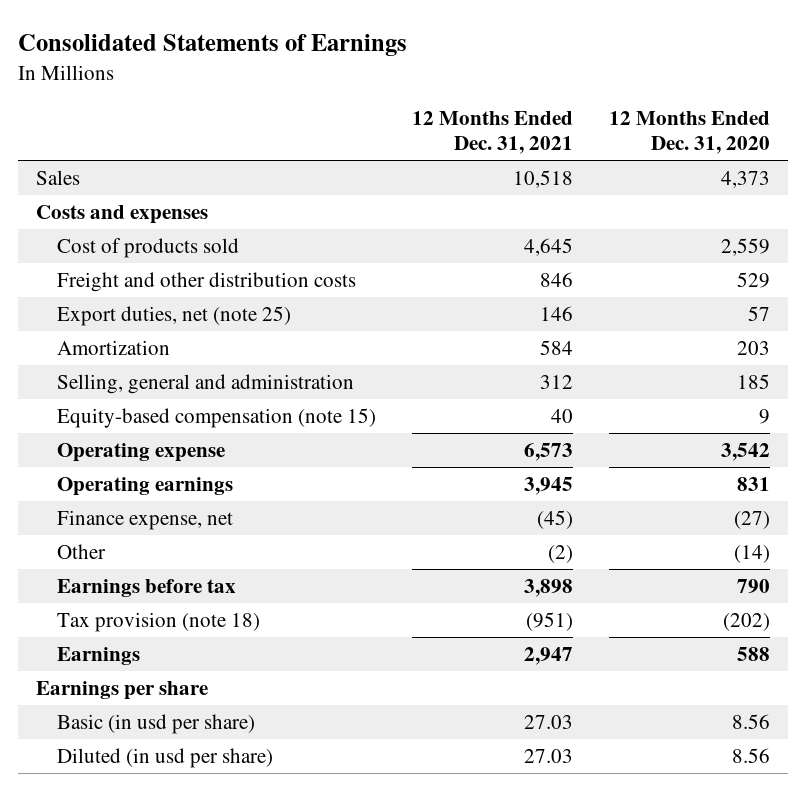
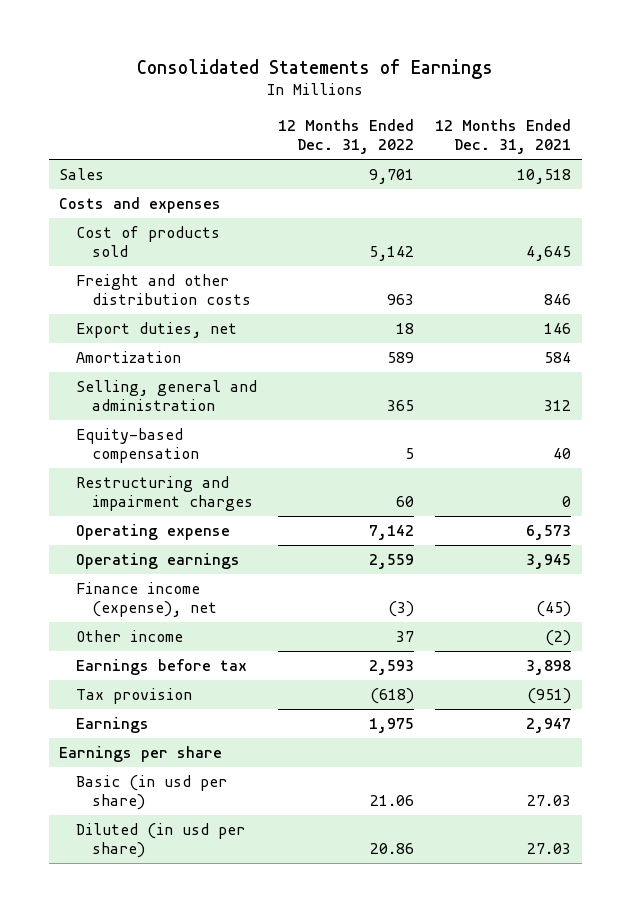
[609,110,771,155] 12 Months Ended Dec. 31, 2020 -> none
none -> [278,119,415,155] 12 Months Ended Dec. 31, 2022
[56,305,291,326] Export duties, net (note 25) -> [75,322,237,339] Export duties, net
[56,407,376,428] Equity-based compensation (note 15) -> [75,428,199,463] Equity-based compensation
none -> [75,476,253,511] Restructuring and impairment charges
[56,509,233,530] Finance expense, net -> [75,582,217,617] Finance income (expense), net
[56,543,106,559] Other -> [75,630,183,643] Other income
[56,611,260,632] Tax provision (note 18) -> [75,688,192,705] Tax provision

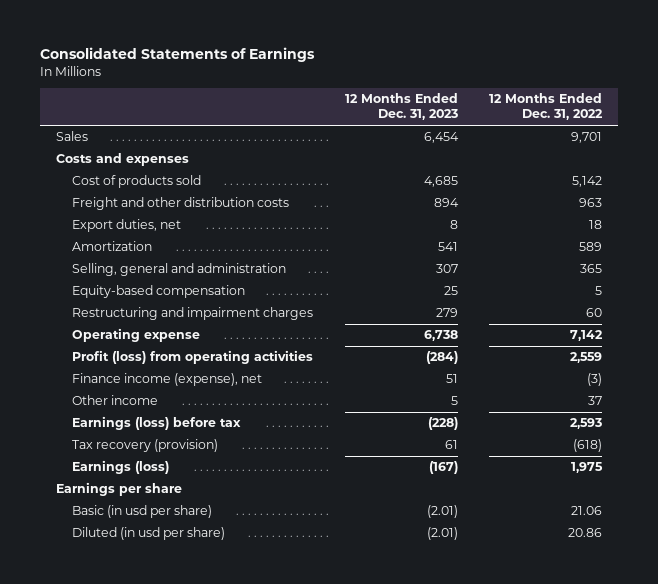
[435,119,572,155] 12 Months Ended Dec. 31, 2021 -> none
none -> [344,93,458,121] 12 Months Ended Dec. 31, 2023
[75,553,240,570] Operating earnings -> [72,350,314,365] Profit (loss) from operating activities
[75,659,247,676] Earnings before tax -> [72,416,242,431] Earnings (loss) before tax
[75,688,192,705] Tax provision -> [72,439,219,453] Tax recovery (provision)
[75,717,149,734] Earnings -> [72,460,170,475] Earnings (loss)

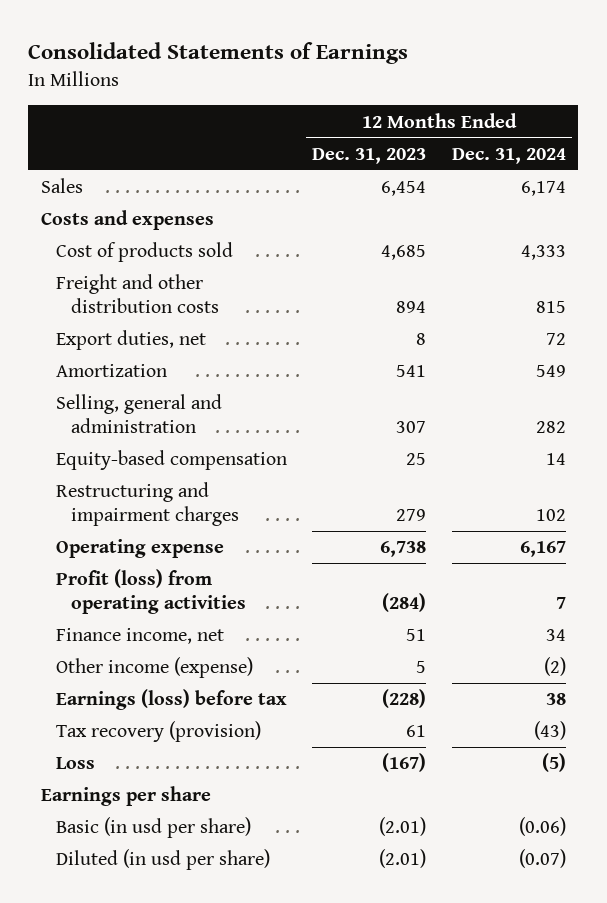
[489,93,604,121] 12 Months Ended Dec. 31, 2022 -> none
none -> [451,147,566,164] Dec. 31, 2024
[72,373,263,387] Finance income (expense), net -> [56,628,225,645] Finance income, net
[72,395,159,406] Other income -> [56,657,254,679] Other income (expense)
[72,460,170,475] Earnings (loss) -> [56,757,96,770] Loss

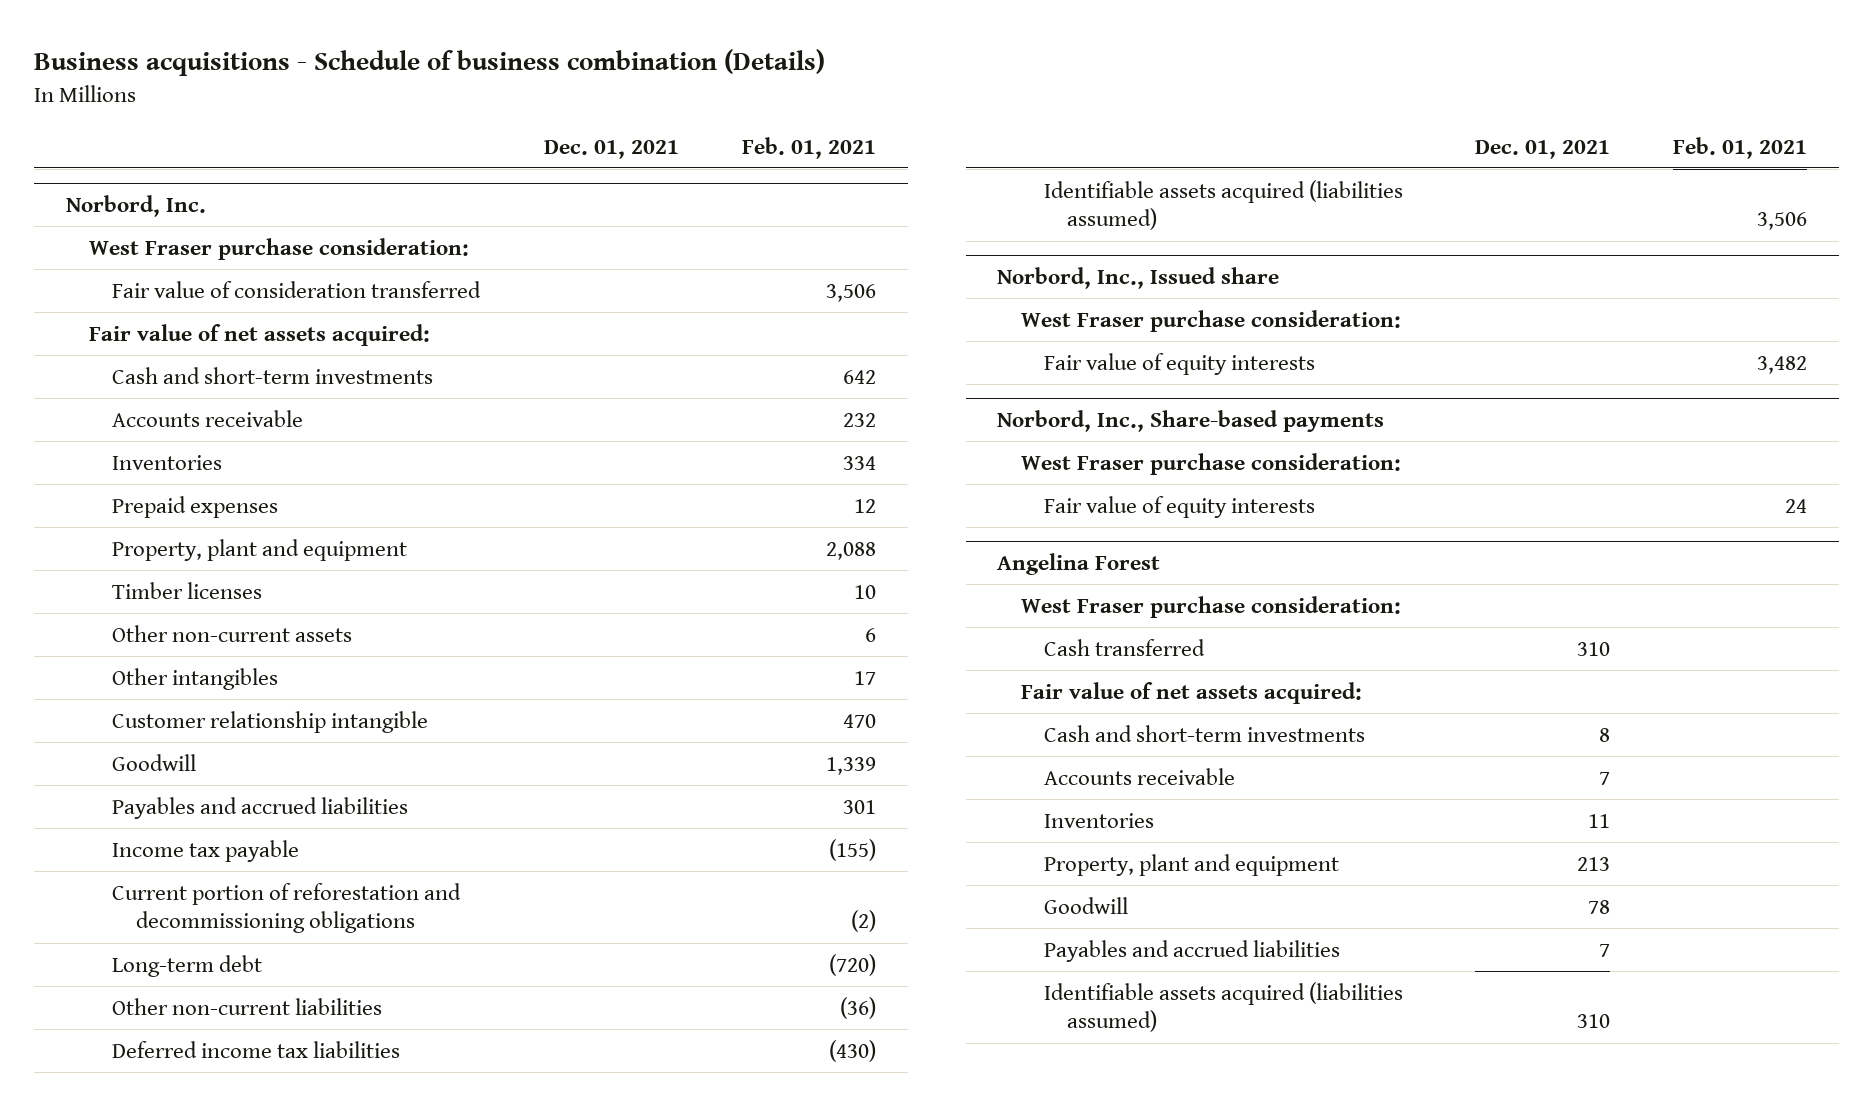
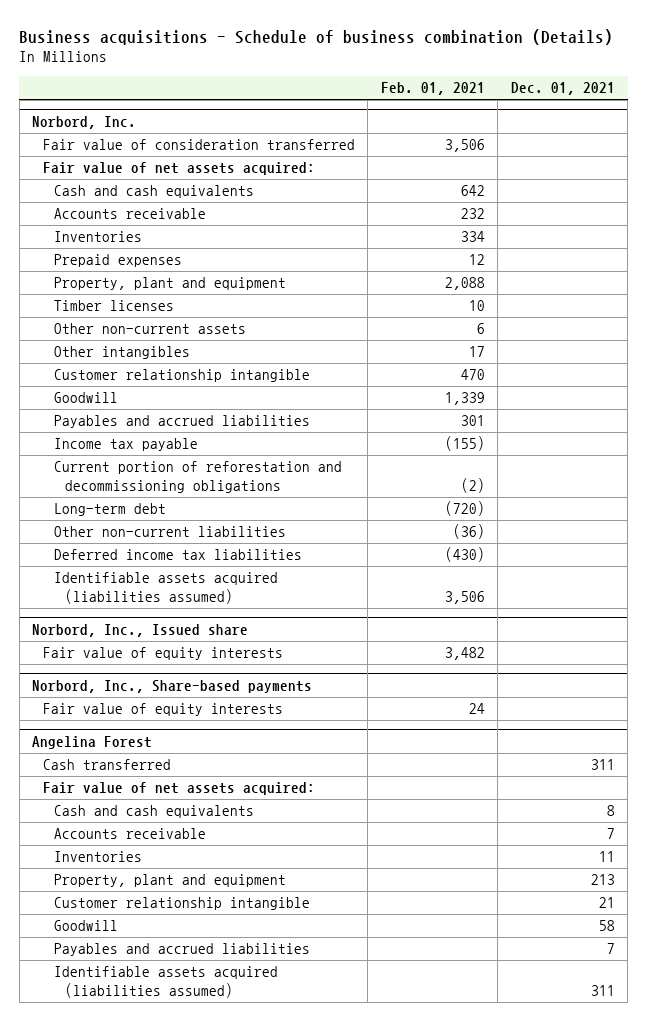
[89,237,470,260] West Fraser purchase consideration: -> none
[112,366,434,384] Cash and short-term investments -> [53,185,254,199] Cash and cash equivalents
[1020,309,1401,332] West Fraser purchase consideration: -> none
[1020,452,1401,475] West Fraser purchase consideration: -> none
[1020,595,1401,618] West Fraser purchase consideration: -> none
[1577,641,1611,656] 310 -> [590,759,615,771] 311
[1043,724,1365,742] Cash and short-term investments -> [53,805,254,819] Cash and cash equivalents
none -> [53,897,310,911] Customer relationship intangible
[1588,899,1611,914] 78 -> [598,920,615,932] 58
[1577,1014,1611,1029] 310 -> [590,984,615,996] 311

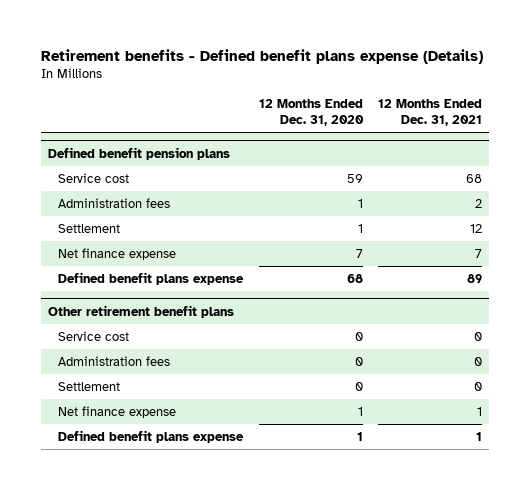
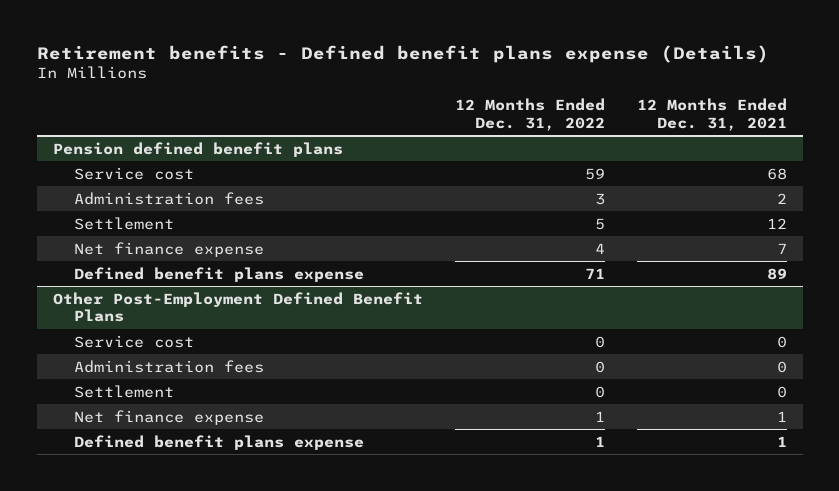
[258,99,364,126] 12 Months Ended Dec. 31, 2020 -> none
none -> [454,98,605,131] 12 Months Ended Dec. 31, 2022
[48,146,231,160] Defined benefit pension plans -> [52,141,343,157] Pension defined benefit plans
[48,304,235,318] Other retirement benefit plans -> [52,291,423,323] Other Post-Employment Defined Benefit Plans

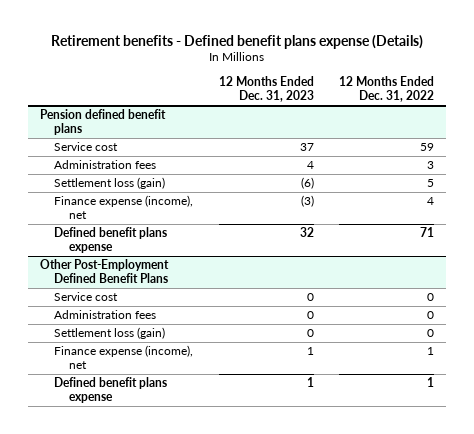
[636,98,787,131] 12 Months Ended Dec. 31, 2021 -> none
none -> [218,76,314,103] 12 Months Ended Dec. 31, 2023
[74,216,175,230] Settlement -> [54,177,166,190] Settlement loss (gain)
[74,241,265,257] Net finance expense -> [54,195,194,220] Finance expense (income), net
[74,384,175,398] Settlement -> [54,327,166,340] Settlement loss (gain)
[74,409,265,425] Net finance expense -> [54,345,194,370] Finance expense (income), net

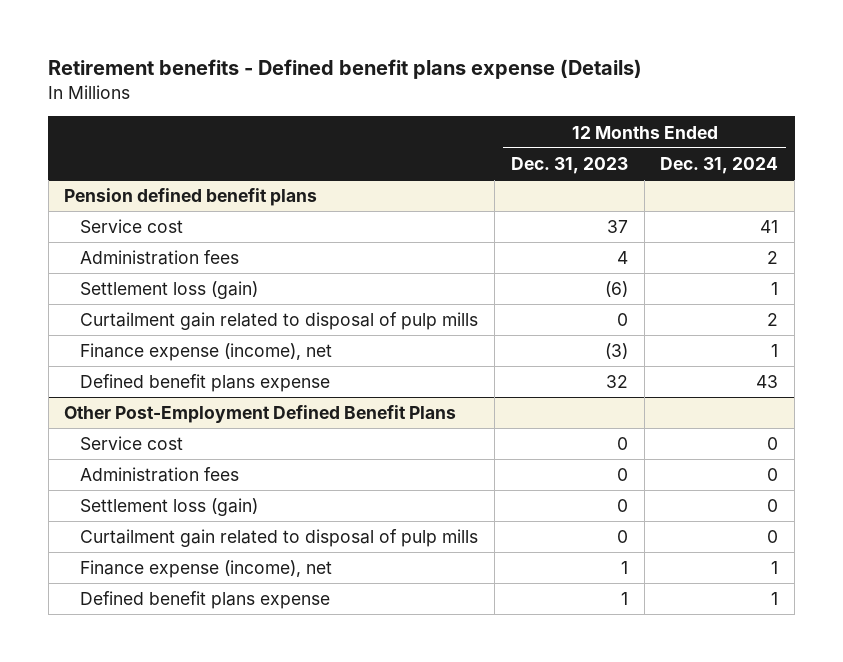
[338,76,434,103] 12 Months Ended Dec. 31, 2022 -> none
none -> [660,157,779,175] Dec. 31, 2024
none -> [80,312,479,331] Curtailment gain related to disposal of pulp mills
none -> [80,529,479,548] Curtailment gain related to disposal of pulp mills

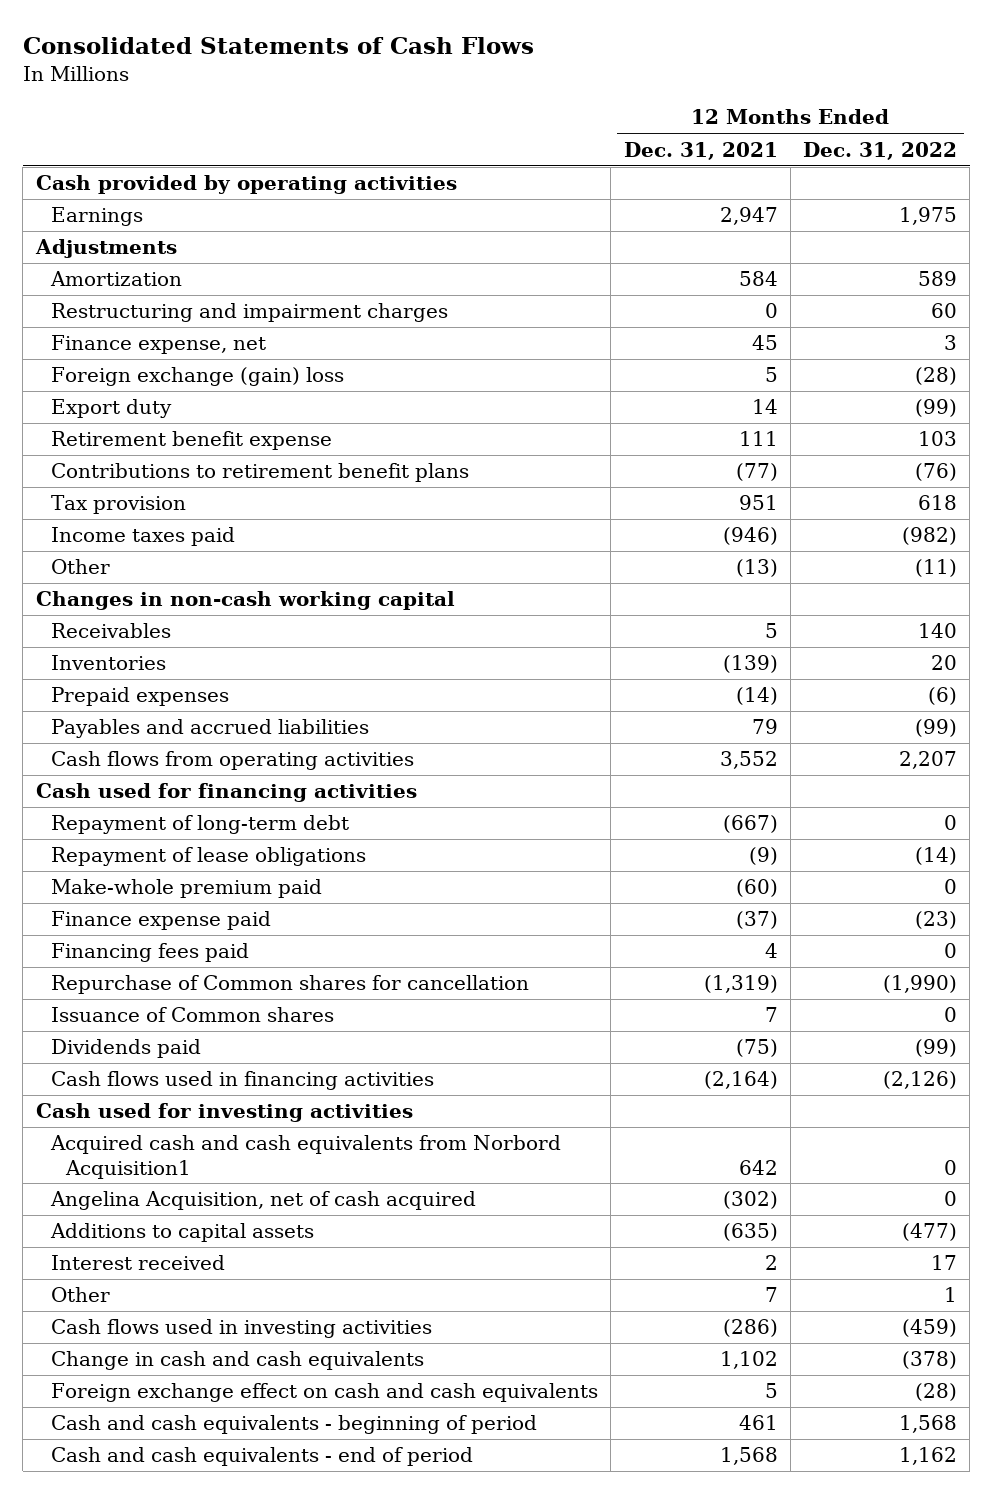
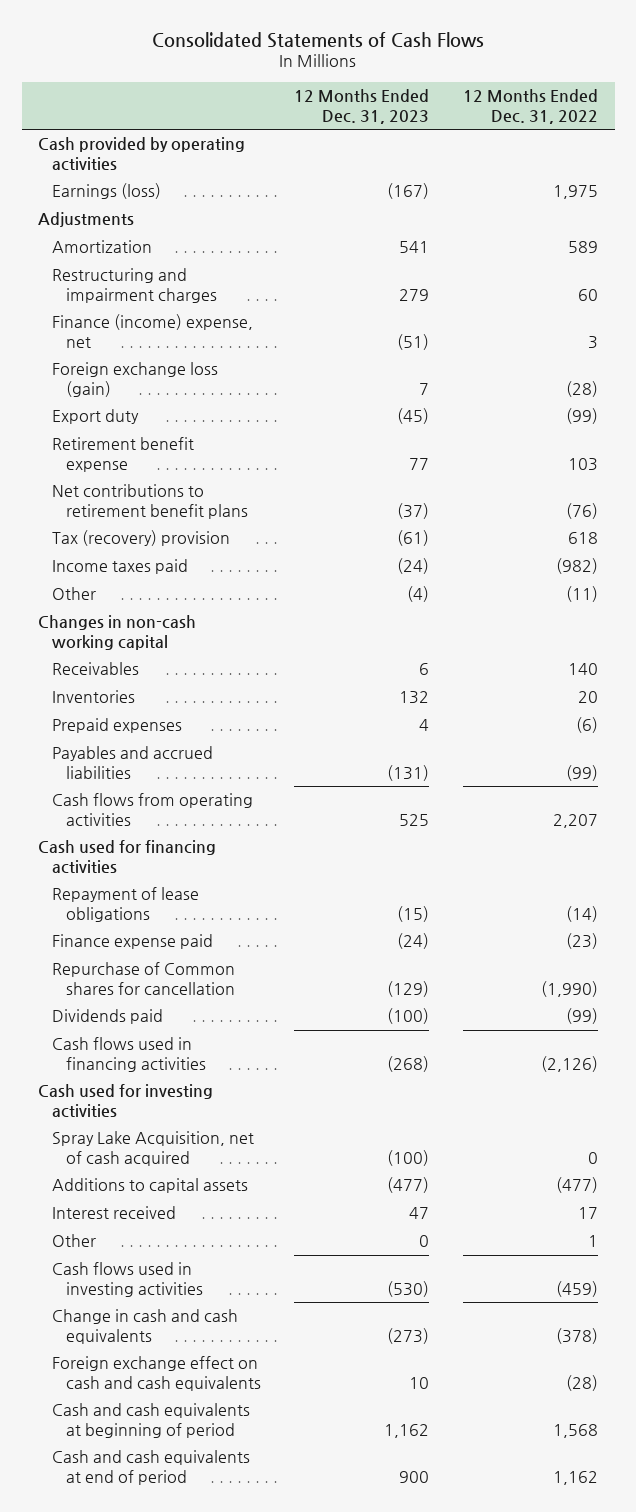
[623,141,778,160] Dec. 31, 2021 -> none
none -> [294,89,430,124] 12 Months Ended Dec. 31, 2023
[50,207,143,227] Earnings -> [52,183,162,200] Earnings (loss)
[50,335,266,355] Finance expense, net -> [52,314,254,349] Finance (income) expense, net
[50,367,344,387] Foreign exchange (gain) loss -> [52,362,219,398] Foreign exchange loss (gain)
[50,463,469,483] Contributions to retirement benefit plans -> [52,484,248,520] Net contributions to retirement benefit plans
[50,495,186,515] Tax provision -> [52,530,231,547] Tax (recovery) provision
[50,815,349,835] Repayment of long-term debt -> none
[50,879,322,899] Make-whole premium paid -> none
[50,943,249,963] Financing fees paid -> none
[50,1007,334,1023] Issuance of Common shares -> none
[49,1191,476,1211] Angelina Acquisition, net of cash acquired -> none
[49,1135,561,1179] Acquired cash and cash equivalents from Norbord Acquisition1 -> [52,1131,255,1167] Spray Lake Acquisition, net of cash acquired
[50,1415,537,1435] Cash and cash equivalents - beginning of period -> [52,1403,251,1439] Cash and cash equivalents at beginning of period
[50,1447,473,1467] Cash and cash equivalents - end of period -> [52,1450,251,1486] Cash and cash equivalents at end of period

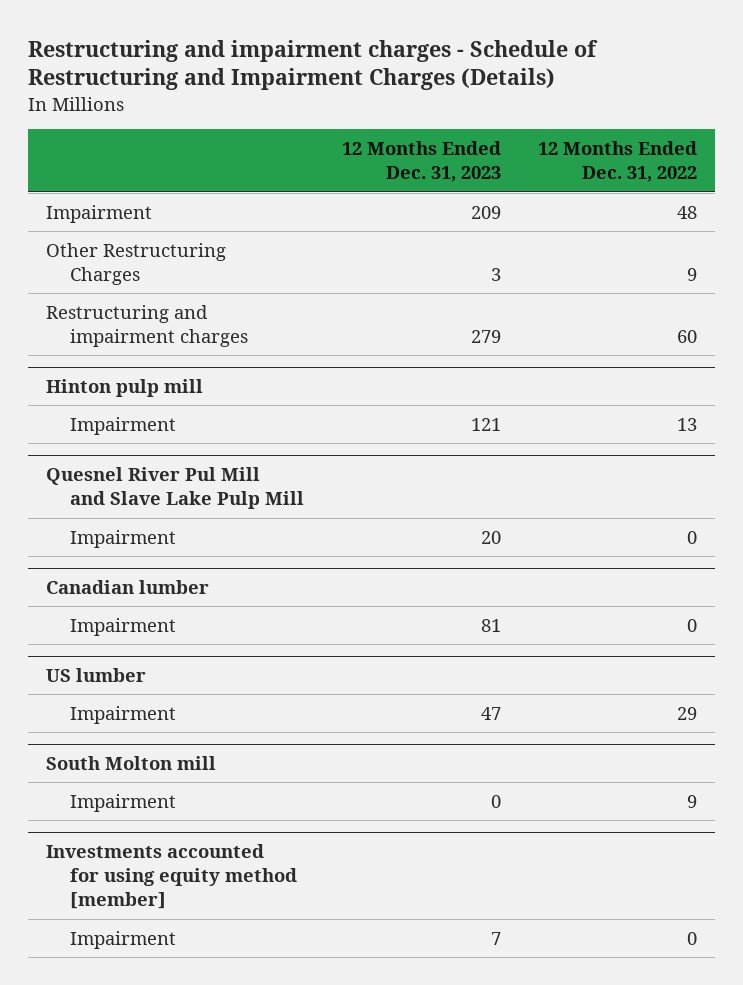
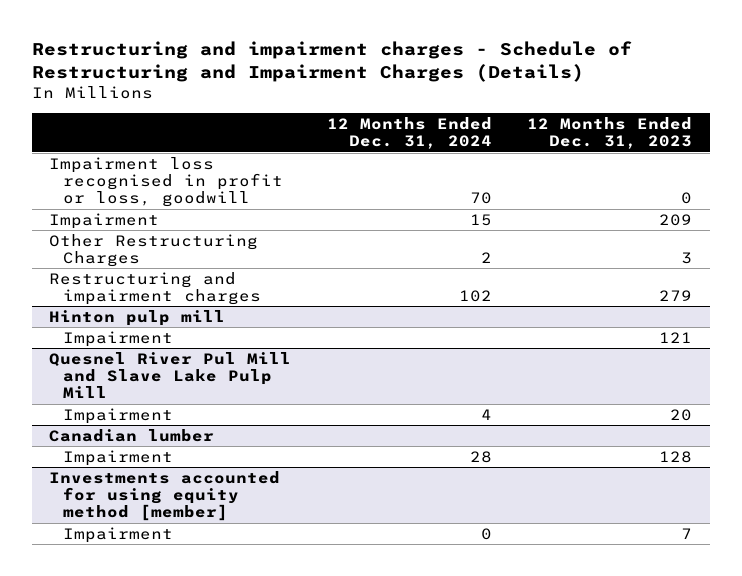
[537,141,697,183] 12 Months Ended Dec. 31, 2022 -> none
none -> [326,117,492,150] 12 Months Ended Dec. 31, 2024
none -> [49,156,283,208] Impairment loss recognised in profit or loss, goodwill
[46,667,147,682] US lumber -> none
[70,705,177,724] Impairment -> none
[46,755,217,770] South Molton mill -> none
[70,793,177,812] Impairment -> none
[480,618,501,632] 81 -> [659,450,693,463] 128

